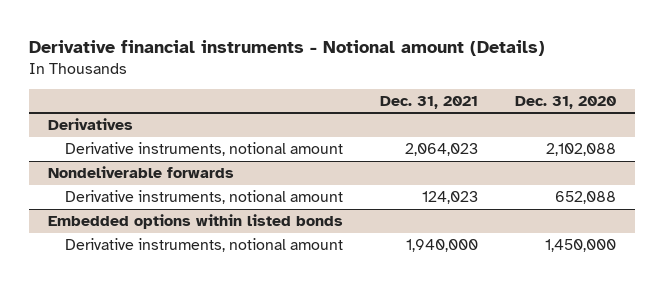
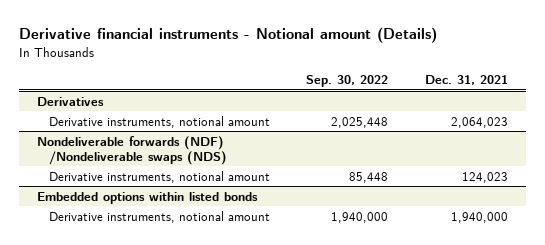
[515,95,617,109] Dec. 31, 2020 -> none
none -> [306,75,389,88] Sep. 30, 2022
[47,165,234,178] Nondeliverable forwards -> [37,135,227,165] Nondeliverable forwards (NDF) /Nondeliverable swaps (NDS)

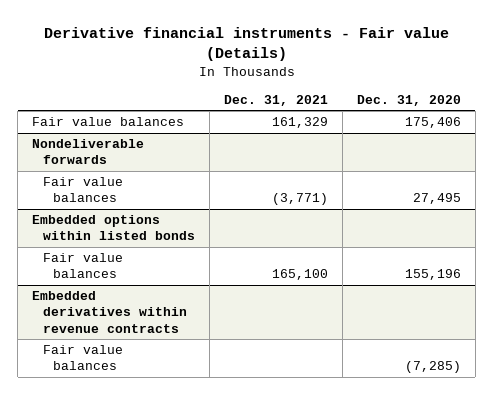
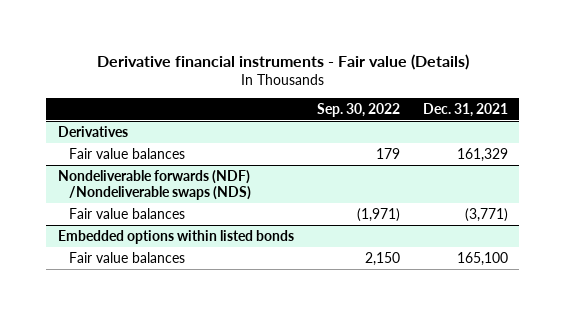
[356,94,461,106] Dec. 31, 2020 -> none
none -> [316,102,400,117] Sep. 30, 2022
none -> [57,125,128,137] Derivatives
[32,139,145,165] Nondeliverable forwards -> [57,169,251,201] Nondeliverable forwards (NDF) /Nondeliverable swaps (NDS)
[32,291,187,333] Embedded derivatives within revenue contracts -> none
[42,345,123,371] Fair value balances -> none

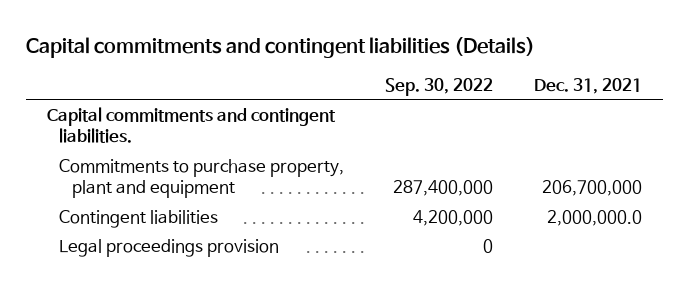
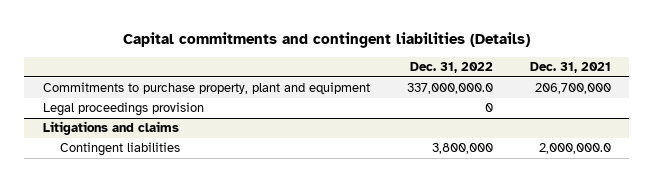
[385,78,494,97] Sep. 30, 2022 -> none
none -> [409,62,493,74] Dec. 31, 2022
[46,106,336,144] Capital commitments and contingent liabilities. -> none
[59,209,219,228] Contingent liabilities -> none
none -> [42,121,179,136] Litigations and claims
none -> [59,142,180,157] Contingent liabilities

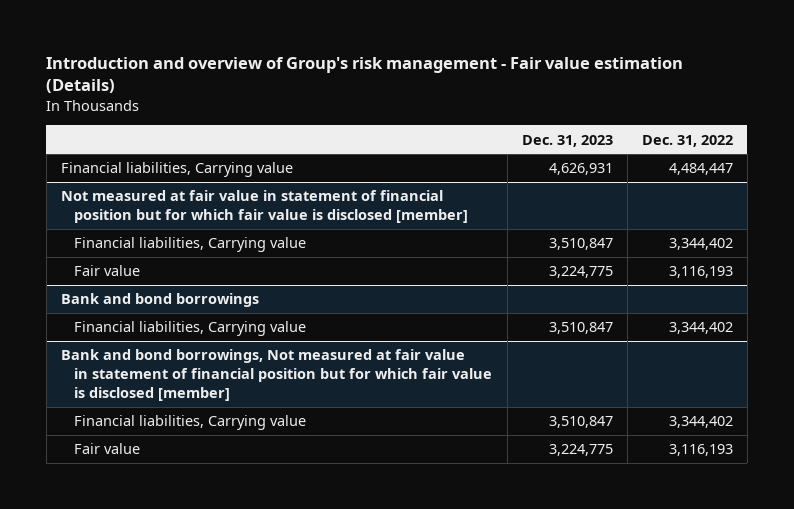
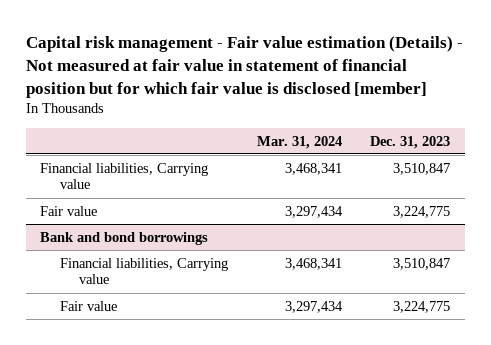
[46,56,684,94] Introduction and overview of Group's risk management - Fair value estimation (Details) -> [25,36,463,98] Capital risk management - Fair value estimation (Details) - Not measured at fair value in statement of financial position but for which fair value is disclosed [member]
[641,134,733,147] Dec. 31, 2022 -> none
none -> [256,135,342,149] Mar. 31, 2024
[60,162,293,178] Financial liabilities, Carrying value -> none
[60,190,469,224] Not measured at fair value in statement of financial position but for which fair value is disclosed [member] -> none
[60,349,493,401] Bank and bond borrowings, Not measured at fair value in statement of financial position but for which fair value is disclosed [member] -> none
[74,415,307,431] Financial liabilities, Carrying value -> none

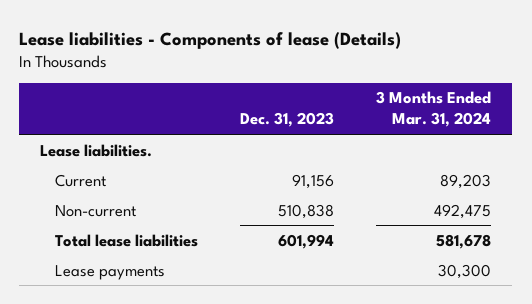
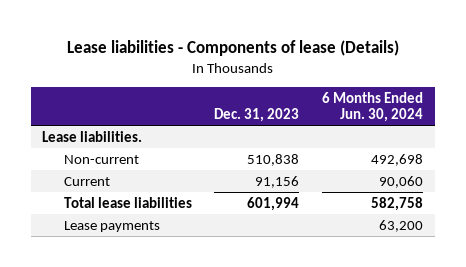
[376,91,492,128] 3 Months Ended Mar. 31, 2024 -> none
none -> [322,91,424,123] 6 Months Ended Jun. 30, 2024
[55,173,107,187] Current -> [63,176,110,186] Current

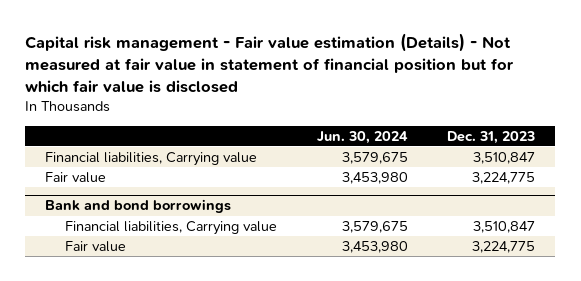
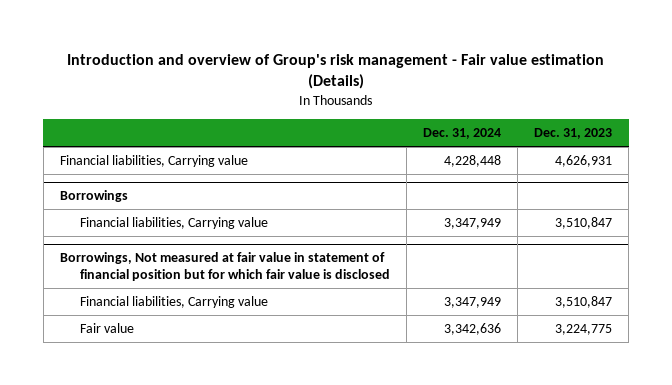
[25,32,515,94] Capital risk management - Fair value estimation (Details) - Not measured at fair value in statement of financial position but for which fair value is disclosed -> [67,53,605,90] Introduction and overview of Group's risk management - Fair value estimation (Details)
[316,130,408,144] Jun. 30, 2024 -> none
none -> [423,127,502,139] Dec. 31, 2024
none -> [59,155,248,168] Financial liabilities, Carrying value
none -> [59,190,128,203] Borrowings
[45,172,107,184] Fair value -> none
[45,199,232,214] Bank and bond borrowings -> none
none -> [59,252,391,282] Borrowings, Not measured at fair value in statement of financial position but for which fair value is disclosed

